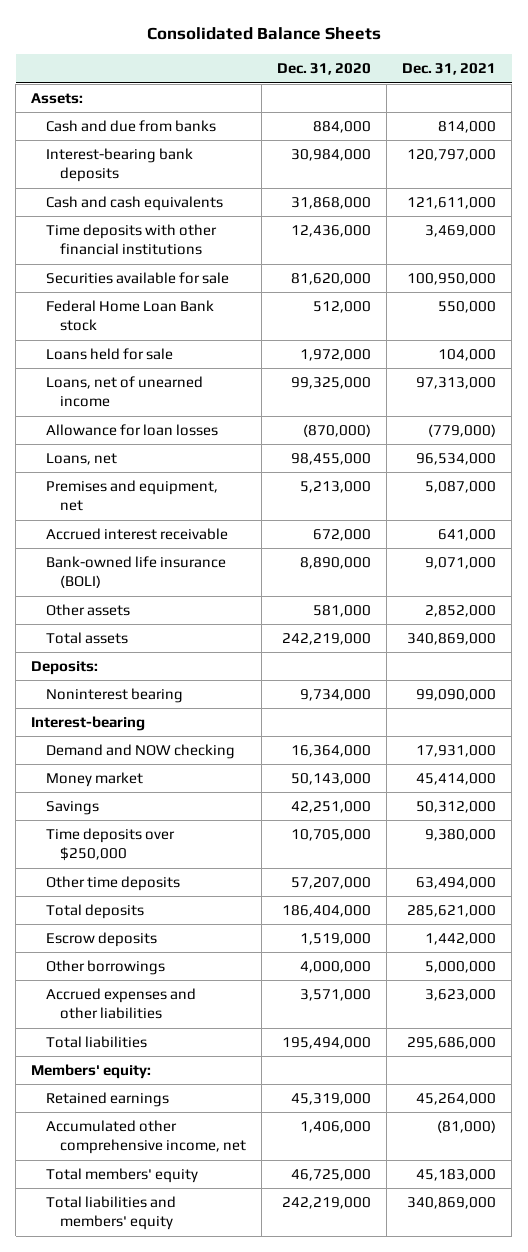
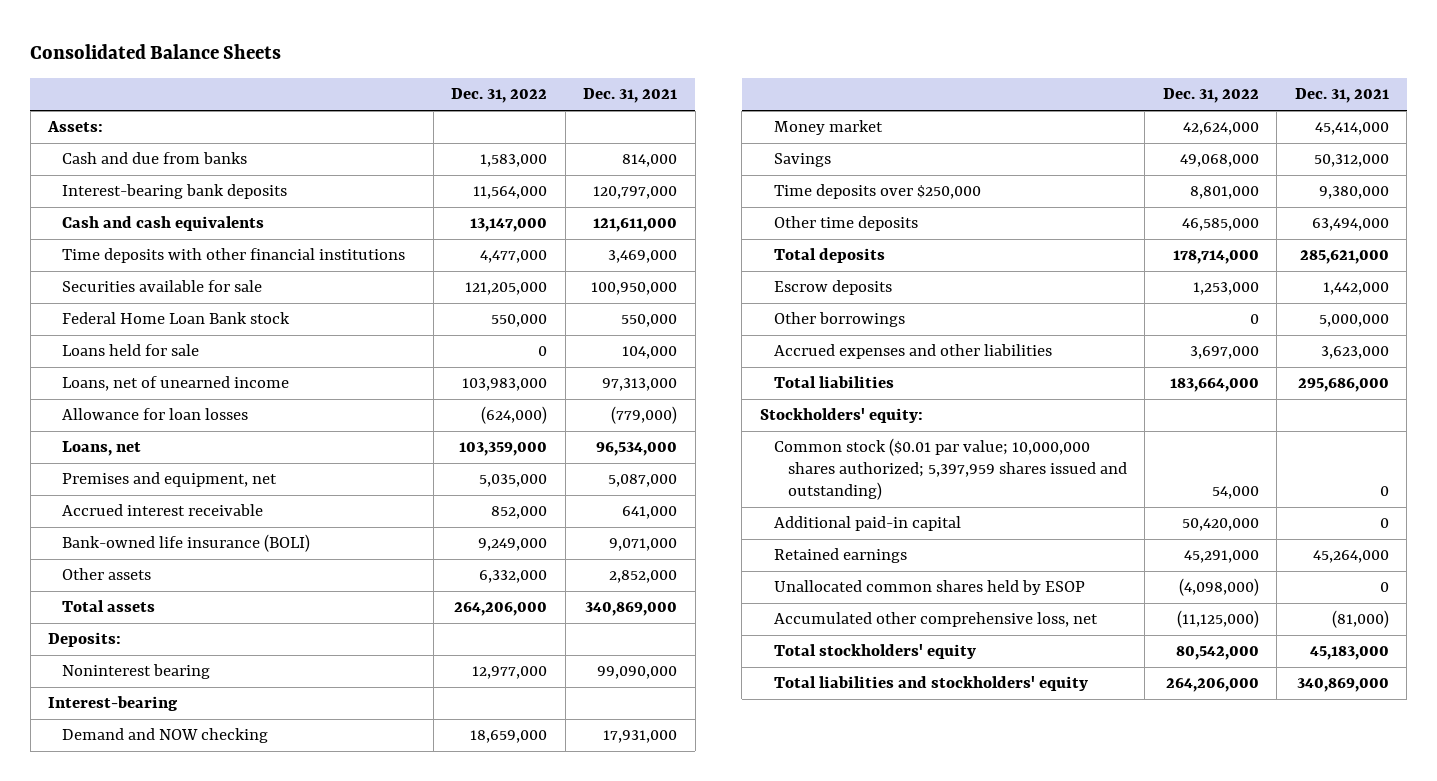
[277,63,372,76] Dec. 31, 2020 -> none
none -> [451,88,548,104] Dec. 31, 2022
[31,1064,152,1080] Members' equity: -> [759,408,923,424] Stockholders' equity:
none -> [773,438,1127,500] Common stock ($0.01 par value; 10,000,000 shares authorized; 5,397,959 shares issued and outstanding)
none -> [773,516,961,532] Additional paid-in capital
none -> [773,580,1085,596] Unallocated common shares held by ESOP
[45,1120,247,1155] Accumulated other comprehensive income, net -> [773,612,1098,628] Accumulated other comprehensive loss, net
[45,1168,198,1184] Total members' equity -> [773,644,976,660] Total stockholders' equity
[45,1196,176,1231] Total liabilities and members' equity -> [773,676,1088,692] Total liabilities and stockholders' equity

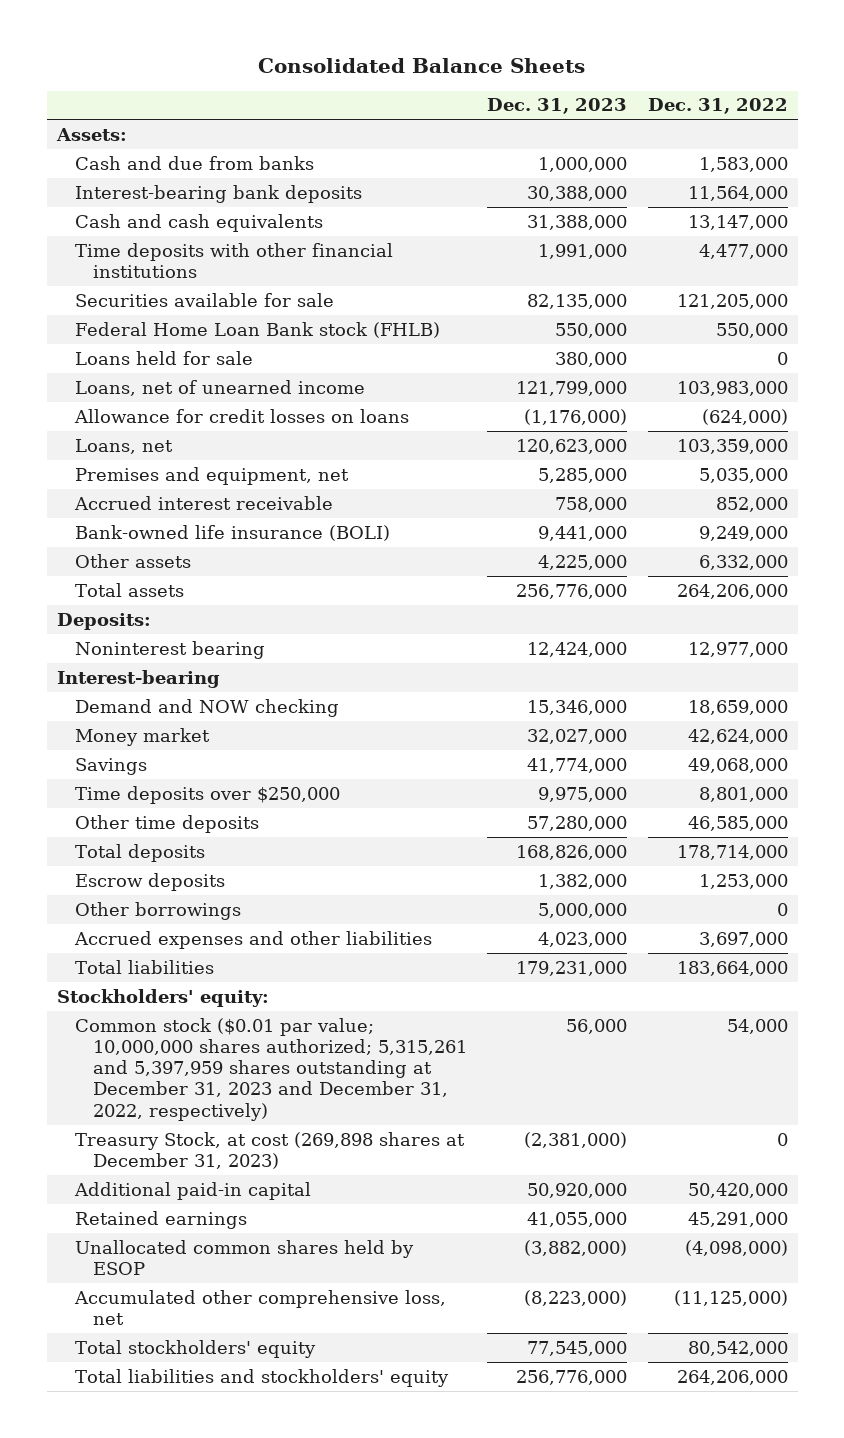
[583,88,678,104] Dec. 31, 2021 -> none
none -> [487,98,628,115] Dec. 31, 2023
[62,312,291,325] Federal Home Loan Bank stock -> [74,321,440,338] Federal Home Loan Bank stock (FHLB)
[62,408,249,421] Allowance for loan losses -> [73,408,409,423] Allowance for credit losses on loans
[773,438,1127,500] Common stock ($0.01 par value; 10,000,000 shares authorized; 5,397,959 shares issued and outstanding) -> [74,1017,468,1121] Common stock ($0.01 par value; 10,000,000 shares authorized; 5,315,261 and 5,397,959 shares outstanding at December 31, 2023 and December 31, 2022, respectively)
none -> [74,1131,465,1169] Treasury Stock, at cost (269,898 shares at December 31, 2023)

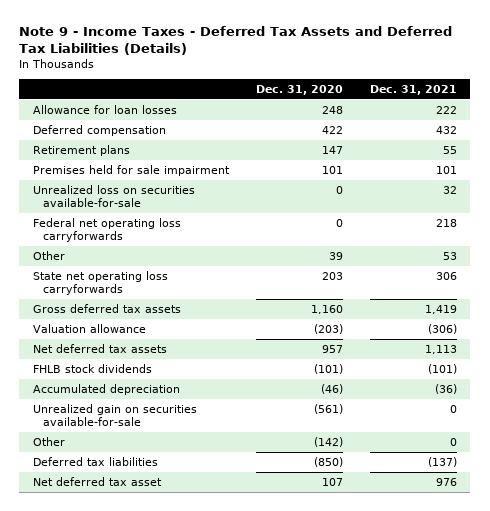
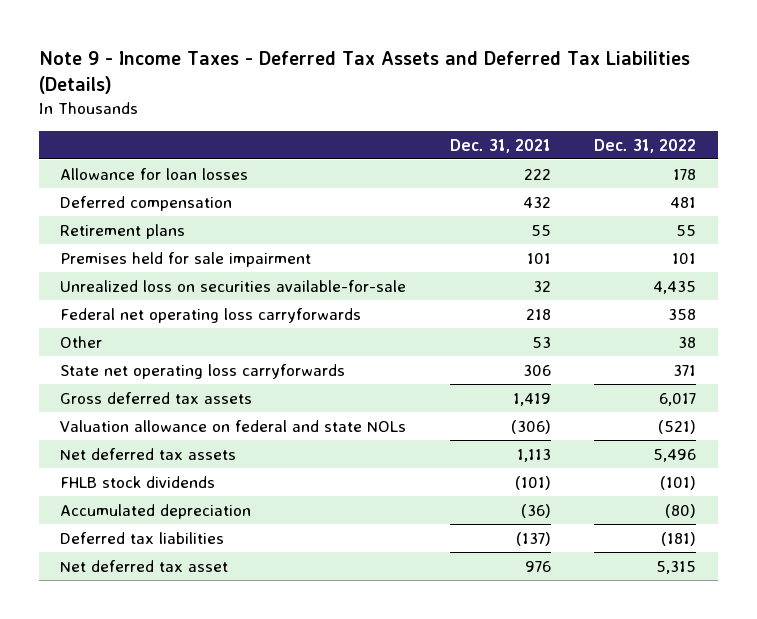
[255,85,343,96] Dec. 31, 2020 -> none
none -> [594,138,697,153] Dec. 31, 2022
[32,323,146,333] Valuation allowance -> [60,419,407,432] Valuation allowance on federal and state NOLs
[32,403,197,426] Unrealized gain on securities available-for-sale -> none
[32,436,65,446] Other -> none

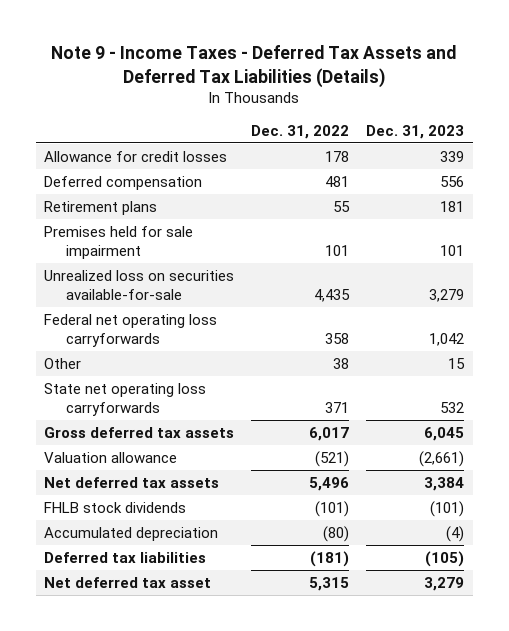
[449,138,551,153] Dec. 31, 2021 -> none
none -> [366,124,465,139] Dec. 31, 2023
[60,167,249,180] Allowance for loan losses -> [44,150,228,162] Allowance for credit losses
[60,419,407,432] Valuation allowance on federal and state NOLs -> [44,451,178,463] Valuation allowance

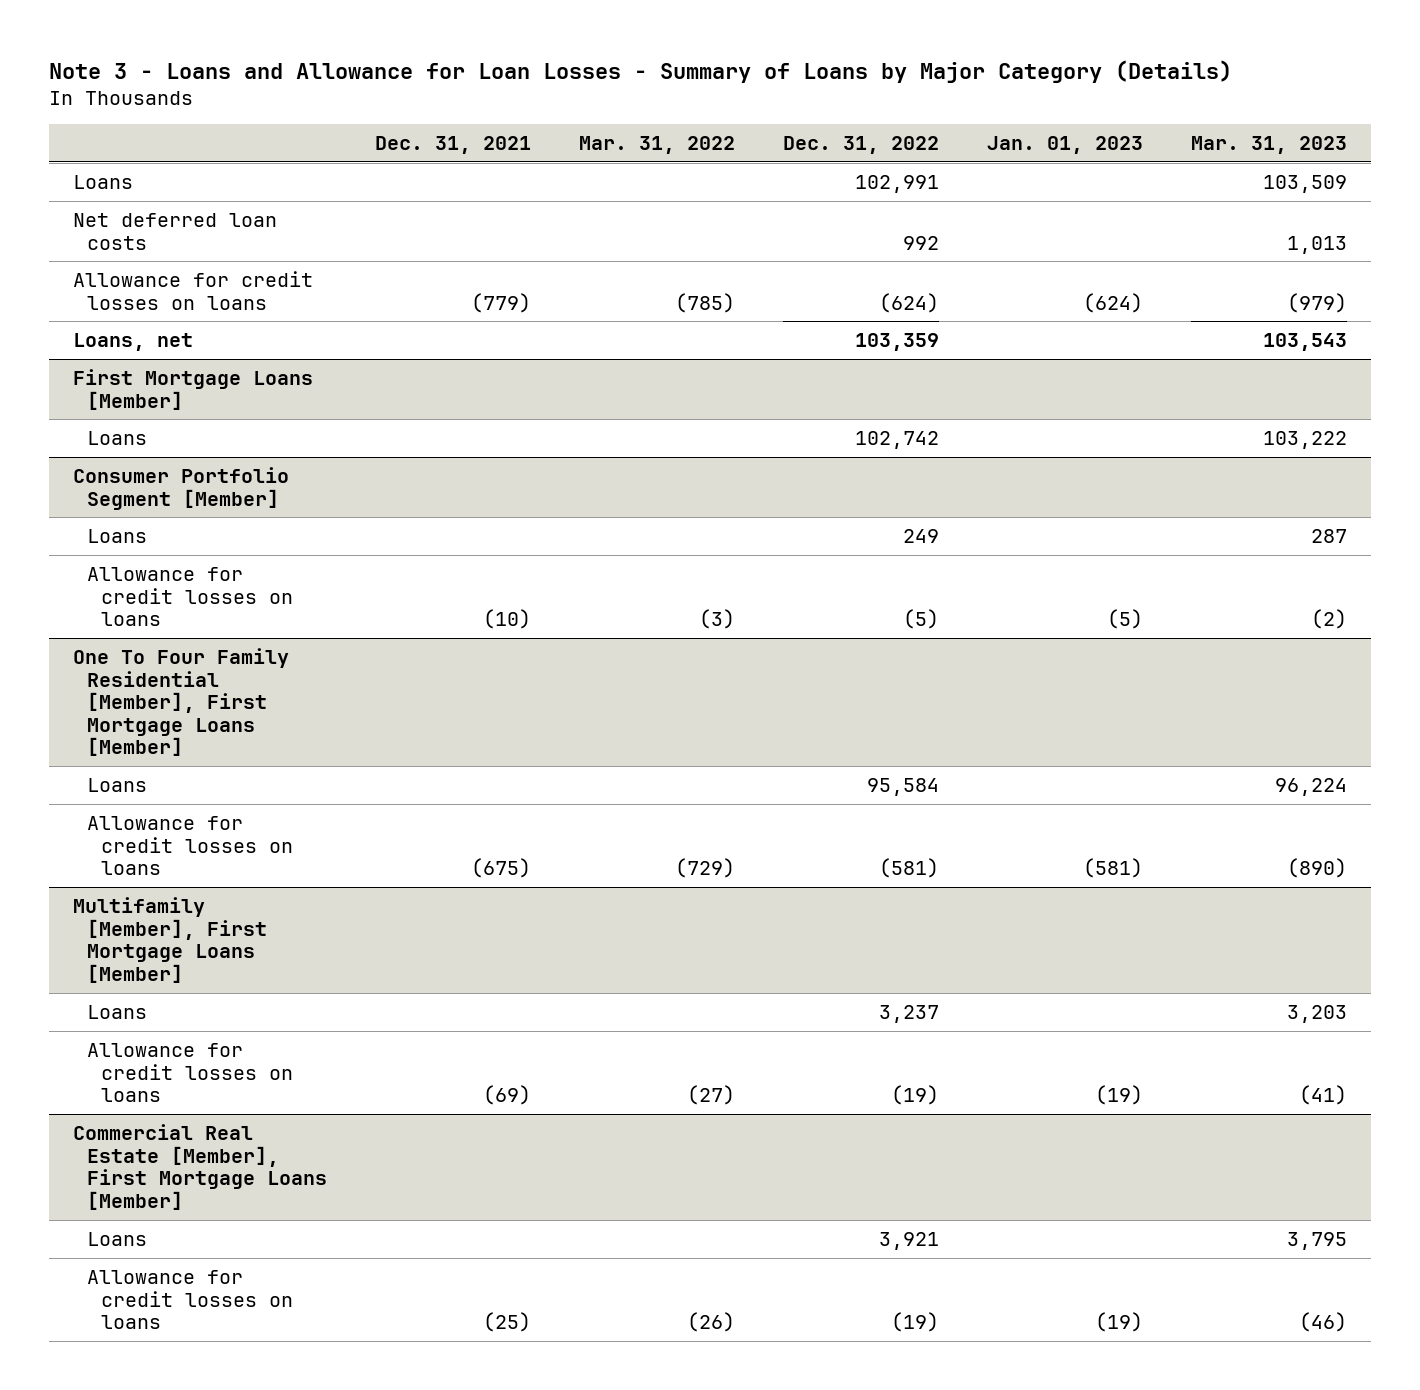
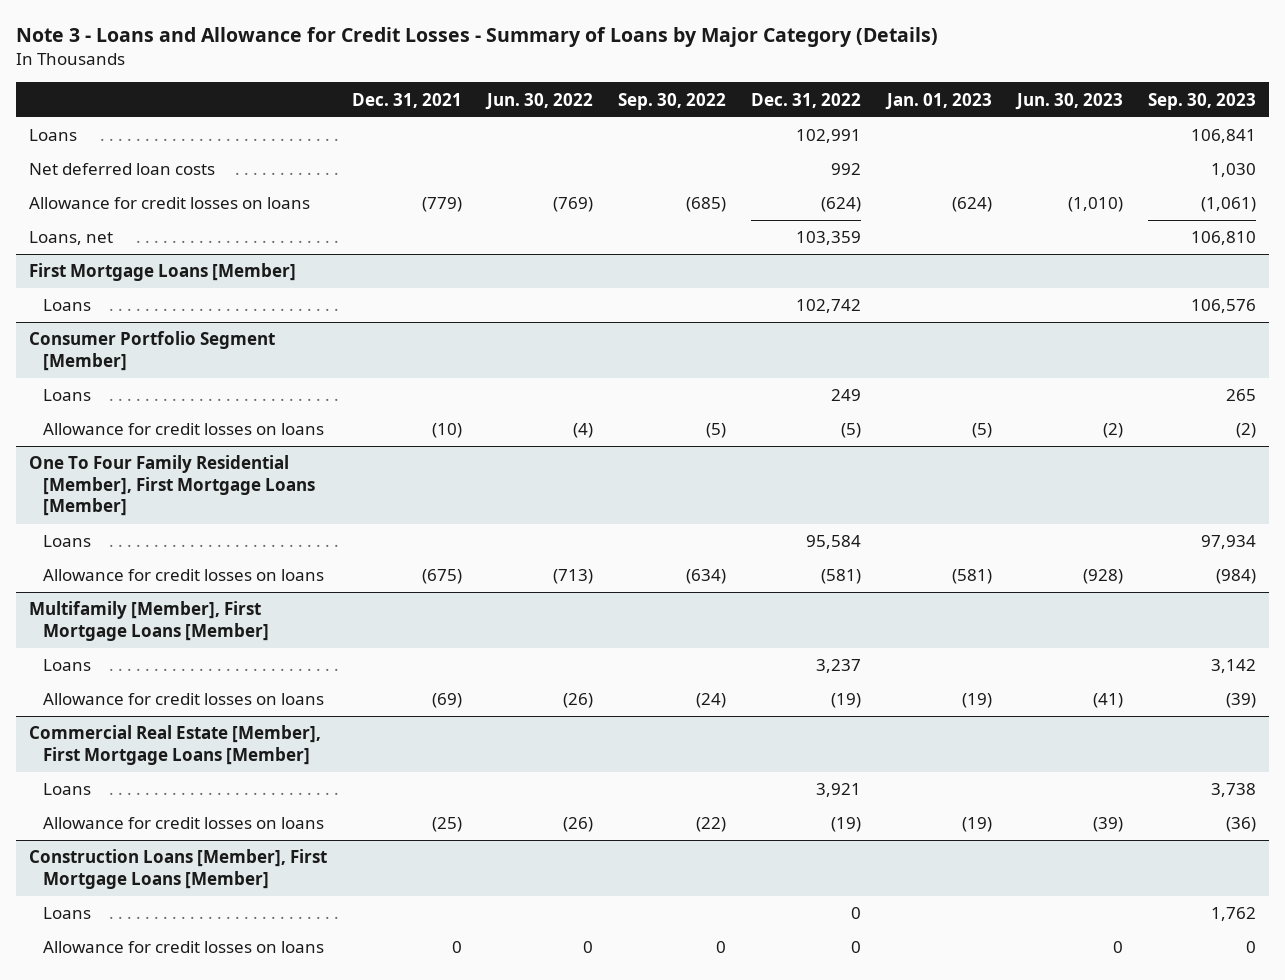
[48,59,1232,83] Note 3 - Loans and Allowance for Loan Losses - Summary of Loans by Major Category (Details) -> [16,27,939,48] Note 3 - Loans and Allowance for Credit Losses - Summary of Loans by Major Category (Details)
[578,136,735,155] Mar. 31, 2022 -> none
[1191,136,1348,155] Mar. 31, 2023 -> none
none -> [485,92,594,110] Jun. 30, 2022
none -> [618,92,727,110] Sep. 30, 2022
none -> [1014,92,1123,110] Jun. 30, 2023
none -> [1148,92,1257,110] Sep. 30, 2023
none -> [28,849,327,889] Construction Loans [Member], First Mortgage Loans [Member]
none -> [43,907,92,920] Loans
none -> [43,941,325,954] Allowance for credit losses on loans

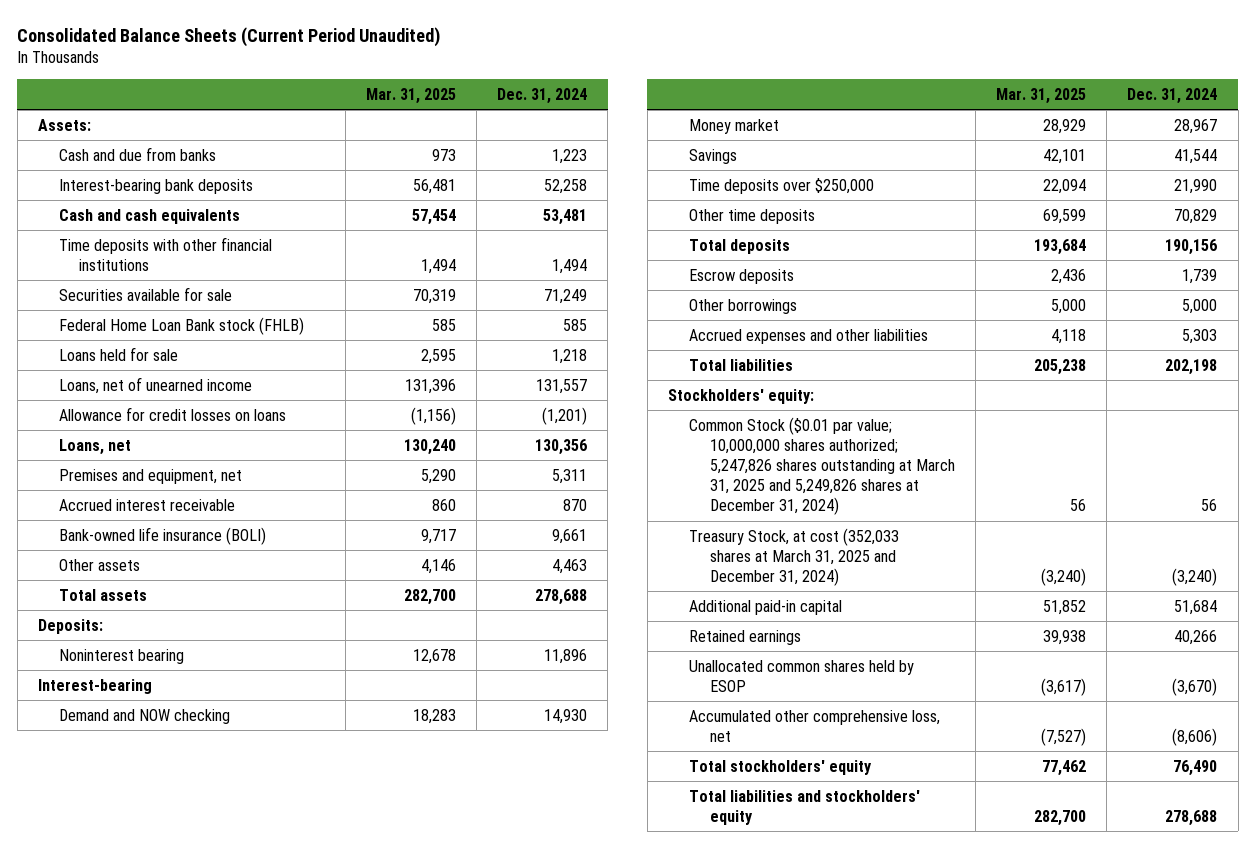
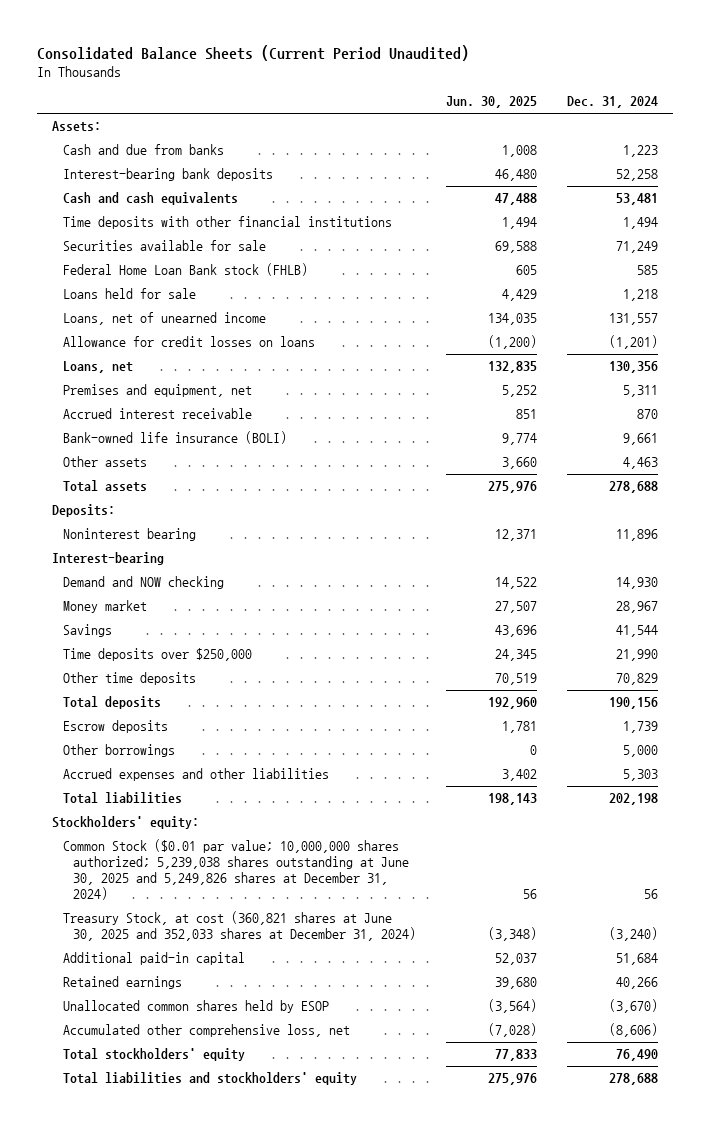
[365,87,456,104] Mar. 31, 2025 -> none
none -> [446,96,538,109] Jun. 30, 2025
[688,416,955,516] Common Stock ($0.01 par value; 10,000,000 shares authorized; 5,247,826 shares outstanding at March 31, 2025 and 5,249,826 shares at December 31, 2024) -> [62,839,410,900] Common Stock ($0.01 par value; 10,000,000 shares authorized; 5,239,038 shares outstanding at June 30, 2025 and 5,249,826 shares at December 31, 2024)
[688,527,899,586] Treasury Stock, at cost (352,033 shares at March 31, 2025 and December 31, 2024) -> [62,911,417,942] Treasury Stock, at cost (360,821 shares at June 30, 2025 and 352,033 shares at December 31, 2024)

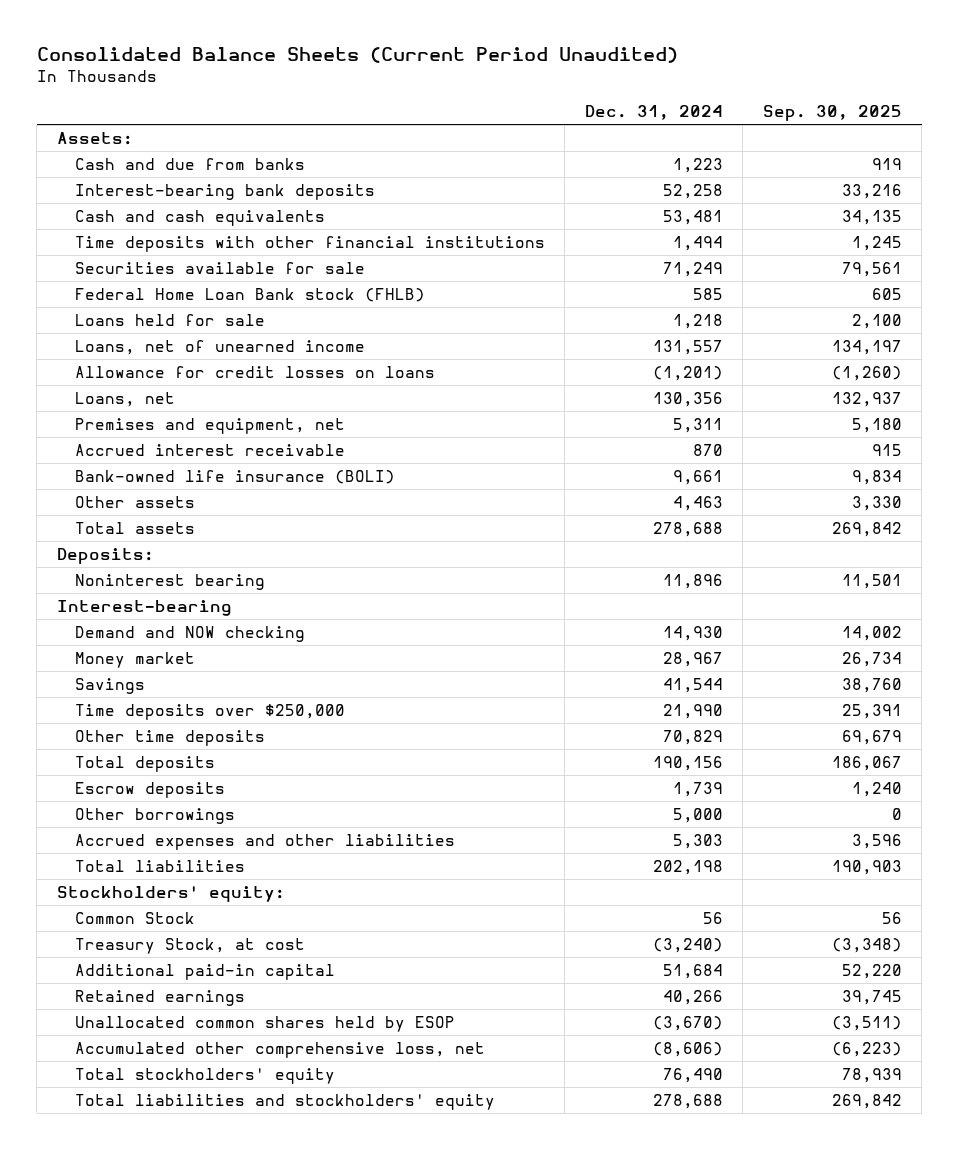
[446,96,538,109] Jun. 30, 2025 -> none
none -> [762,105,902,122] Sep. 30, 2025
[62,839,410,900] Common Stock ($0.01 par value; 10,000,000 shares authorized; 5,239,038 shares outstanding at June 30, 2025 and 5,249,826 shares at December 31, 2024) -> [74,911,195,924] Common Stock
[62,911,417,942] Treasury Stock, at cost (360,821 shares at June 30, 2025 and 352,033 shares at December 31, 2024) -> [74,937,305,954] Treasury Stock, at cost

